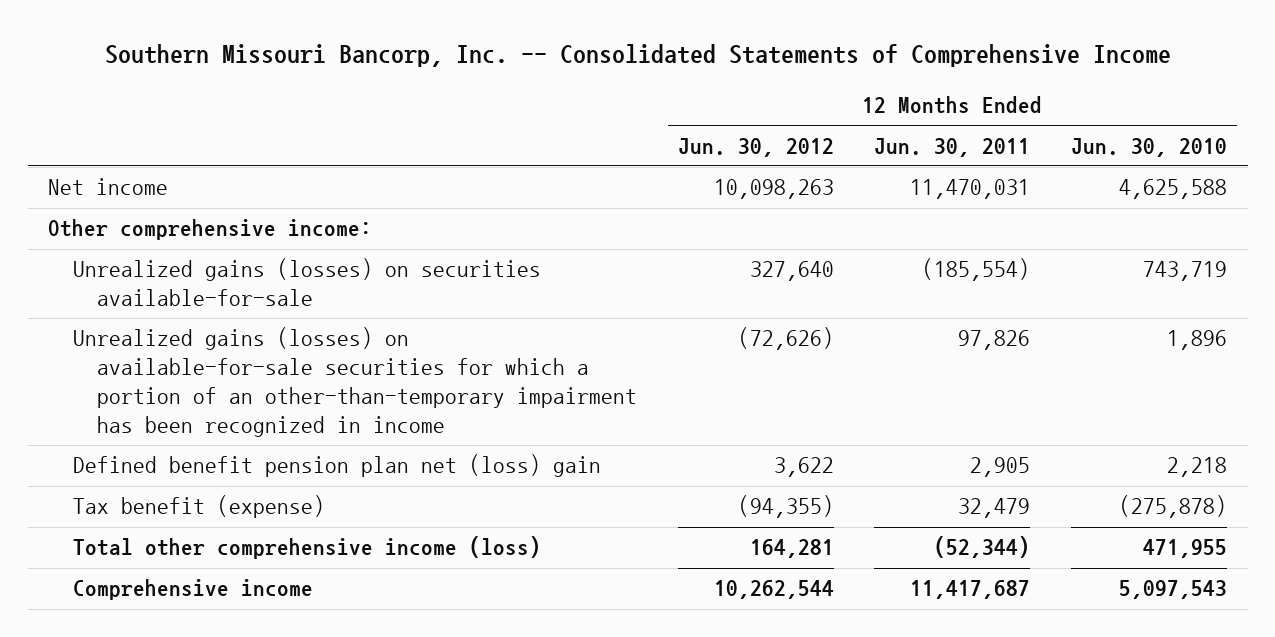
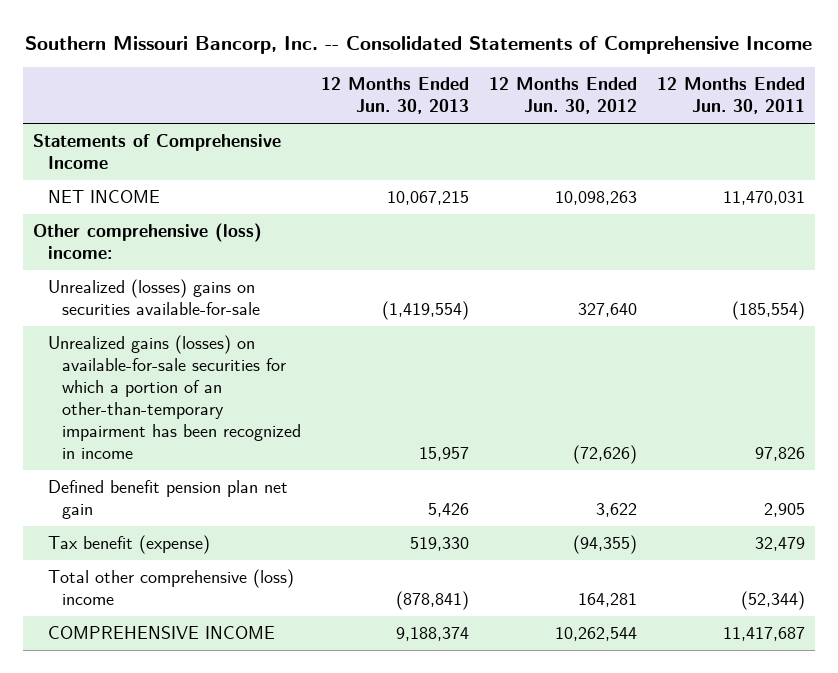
[1071,137,1228,157] Jun. 30, 2010 -> none
none -> [321,77,470,115] 12 Months Ended Jun. 30, 2013
none -> [32,133,281,170] Statements of Comprehensive Income
[48,178,169,196] Net income -> [47,189,160,203] NET INCOME
[48,219,373,241] Other comprehensive income: -> [32,222,262,260] Other comprehensive (loss) income:
[72,258,541,307] Unrealized gains (losses) on securities available-for-sale -> [47,278,261,316] Unrealized (losses) gains on securities available-for-sale
[72,454,601,478] Defined benefit pension plan net (loss) gain -> [47,479,288,520] Defined benefit pension plan net gain
[72,536,541,560] Total other comprehensive income (loss) -> [47,568,294,606] Total other comprehensive (loss) income
[72,579,313,601] Comprehensive income -> [47,625,275,639] COMPREHENSIVE INCOME

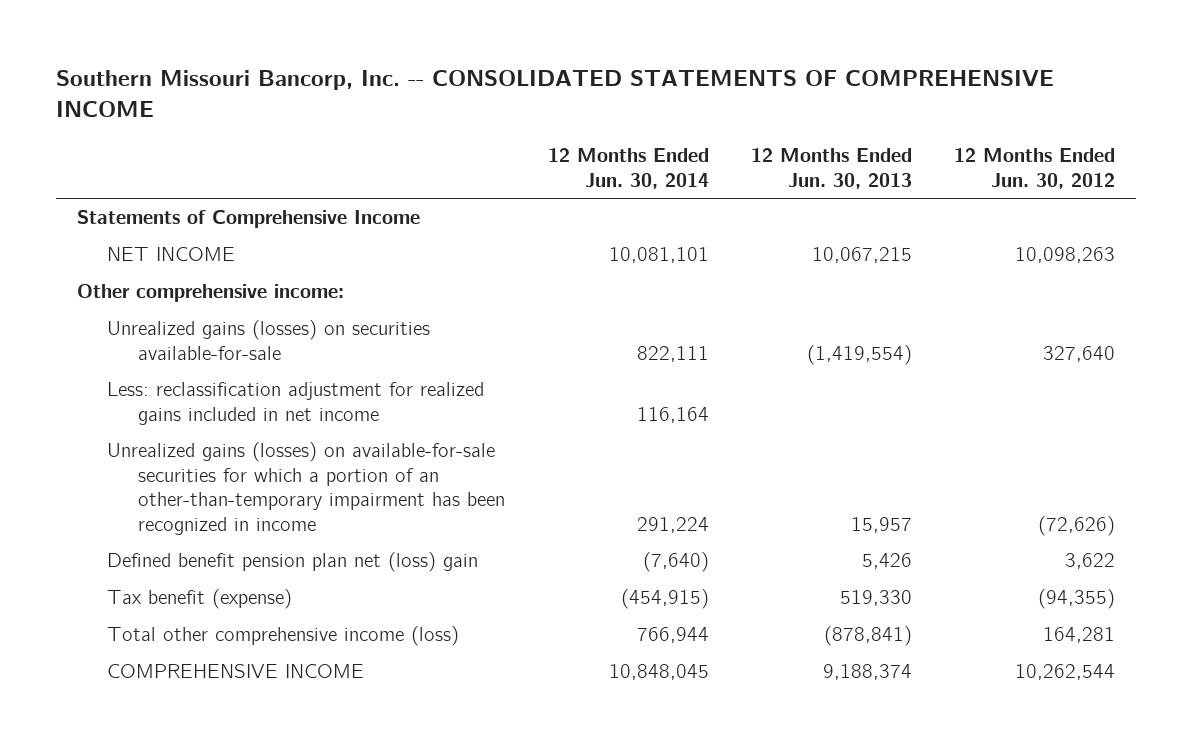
[24,35,812,54] Southern Missouri Bancorp, Inc. -- Consolidated Statements of Comprehensive Income -> [55,70,1054,118] Southern Missouri Bancorp, Inc. -- CONSOLIDATED STATEMENTS OF COMPREHENSIVE INCOME
[656,77,805,115] 12 Months Ended Jun. 30, 2011 -> none
none -> [547,148,709,189] 12 Months Ended Jun. 30, 2014
[32,222,262,260] Other comprehensive (loss) income: -> [76,284,344,303] Other comprehensive income:
[47,278,261,316] Unrealized (losses) gains on securities available-for-sale -> [107,320,431,360] Unrealized gains (losses) on securities available-for-sale
none -> [107,382,485,425] Less: reclassification adjustment for realized gains included in net income
[47,479,288,520] Defined benefit pension plan net gain -> [107,552,479,573] Defined benefit pension plan net (loss) gain
[47,568,294,606] Total other comprehensive (loss) income -> [107,626,460,647] Total other comprehensive income (loss)

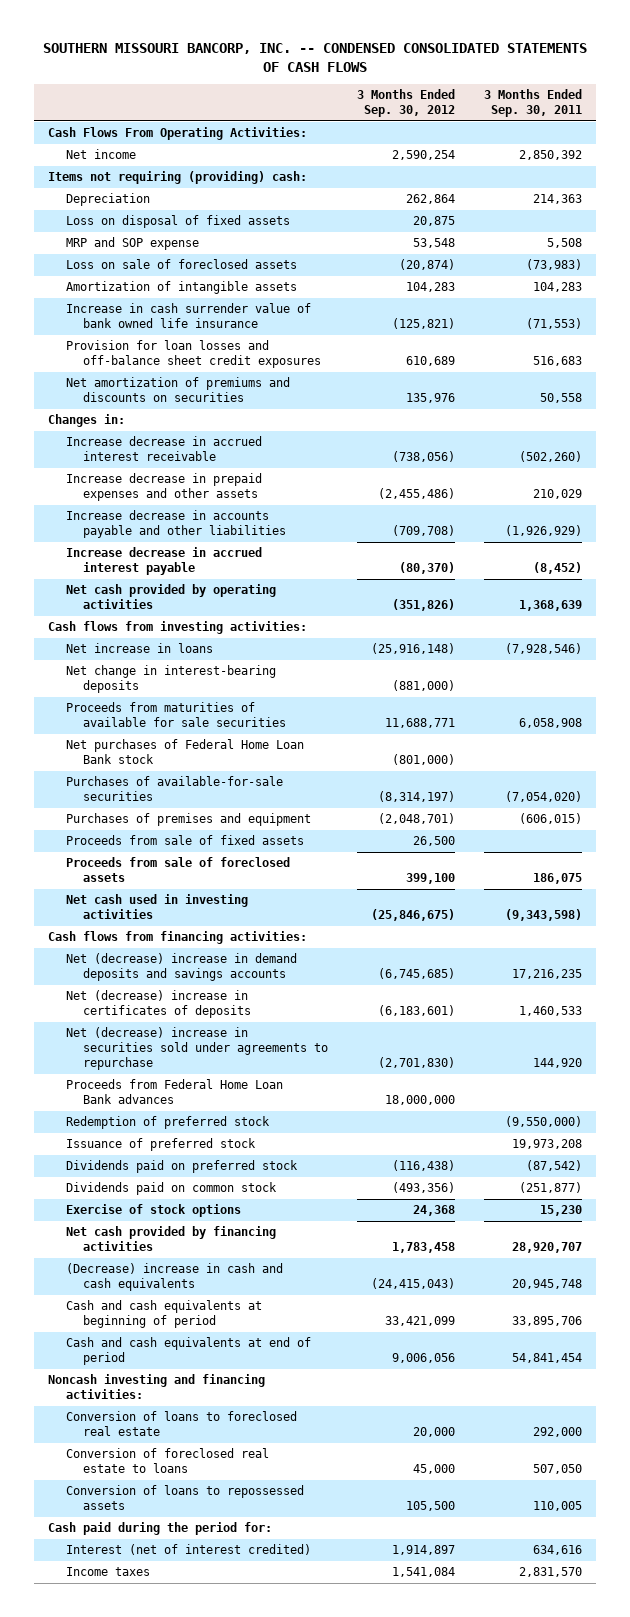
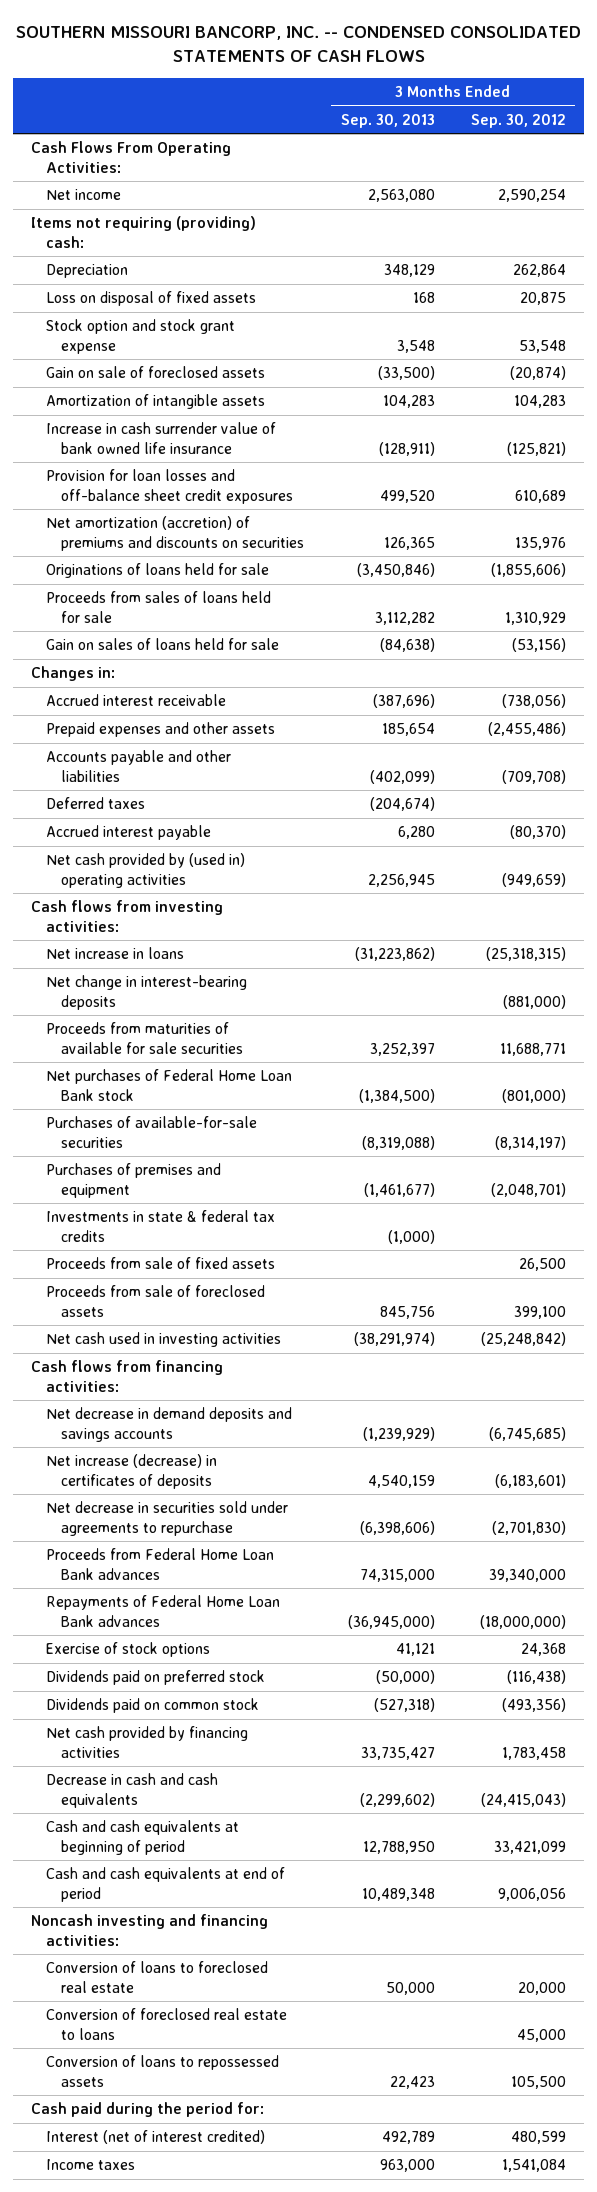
[483,89,582,118] 3 Months Ended Sep. 30, 2011 -> none
none -> [340,113,435,128] Sep. 30, 2013
[65,237,199,251] MRP and SOP expense -> [46,319,236,354] Stock option and stock grant expense
[65,259,297,270] Loss on sale of foreclosed assets -> [46,366,266,379] Gain on sale of foreclosed assets
[65,377,290,403] Net amortization of premiums and discounts on securities -> [46,516,305,551] Net amortization (accretion) of premiums and discounts on securities
none -> [46,563,270,579] Originations of loans held for sale
none -> [46,591,272,623] Proceeds from sales of loans held for sale
none -> [46,638,280,651] Gain on sales of loans held for sale
[65,436,262,462] Increase decrease in accrued interest receivable -> [46,694,227,707] Accrued interest receivable
[65,473,262,502] Increase decrease in prepaid expenses and other assets -> [46,722,276,738] Prepaid expenses and other assets
[65,510,287,539] Increase decrease in accounts payable and other liabilities -> [46,750,232,782] Accounts payable and other liabilities
none -> [46,797,146,810] Deferred taxes
[65,547,262,576] Increase decrease in accrued interest payable -> [46,825,212,841] Accrued interest payable
[65,584,276,610] Net cash provided by operating activities -> [46,853,246,888] Net cash provided by (used in) operating activities
[392,599,456,612] (351,826) -> [501,872,566,887] (949,659)
[371,643,456,655] (25,916,148) -> [485,947,566,962] (25,318,315)
none -> [46,1210,276,1242] Investments in state & federal tax credits
[371,909,456,922] (25,846,675) -> [480,1332,566,1347] (25,248,842)
[65,1116,270,1130] Redemption of preferred stock -> none
[65,1138,256,1152] Issuance of preferred stock -> none
[65,953,297,982] Net (decrease) increase in demand deposits and savings accounts -> [46,1407,293,1442] Net decrease in demand deposits and savings accounts
[65,990,252,1019] Net (decrease) increase in certificates of deposits -> [46,1454,218,1489] Net increase (decrease) in certificates of deposits
[65,1027,329,1071] Net (decrease) increase in securities sold under agreements to repurchase -> [46,1501,289,1536] Net decrease in securities sold under agreements to repurchase
[385,1095,456,1106] 18,000,000 -> [488,1568,566,1582] 39,340,000
none -> [46,1595,281,1627] Repayments of Federal Home Loan Bank advances
[65,1204,241,1218] Exercise of stock options -> [46,1642,211,1658] Exercise of stock options
[65,1263,283,1292] (Decrease) increase in cash and cash equivalents -> [46,1773,219,1808] Decrease in cash and cash equivalents
[392,1545,456,1556] 1,914,897 -> [510,2131,566,2145] 480,599

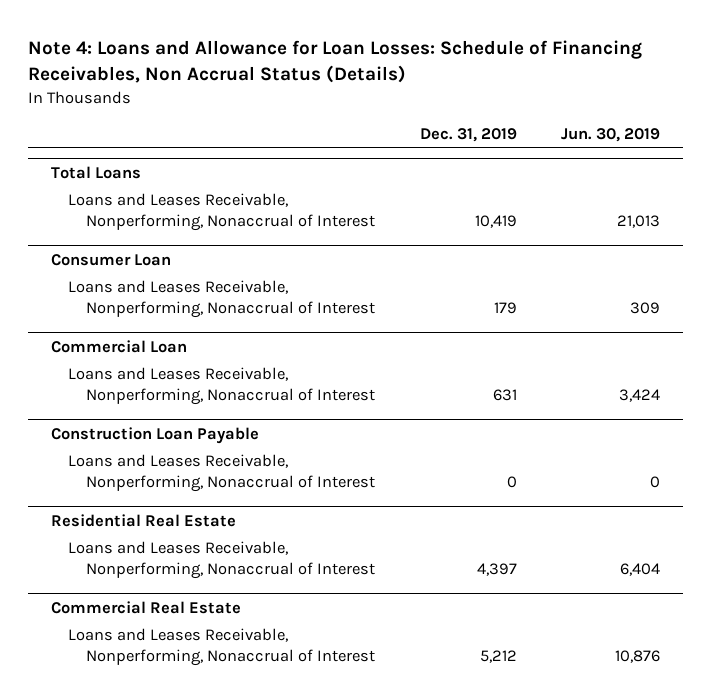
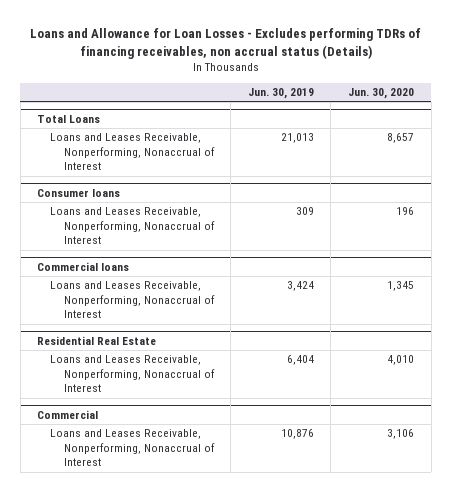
[28,40,643,84] Note 4: Loans and Allowance for Loan Losses: Schedule of Financing Receivables, Non Accrual Status (Details) -> [29,27,421,59] Loans and Allowance for Loan Losses - Excludes performing TDRs of financing receivables, non accrual status (Details)
[419,127,517,142] Dec. 31, 2019 -> none
none -> [347,87,414,99] Jun. 30, 2020
[50,253,171,266] Consumer Loan -> [37,188,121,197] Consumer loans
[50,339,187,353] Commercial Loan -> [37,261,130,271] Commercial loans
[50,426,259,444] Construction Loan Payable -> none
[68,454,375,493] Loans and Leases Receivable, Nonperforming, Nonaccrual of Interest -> none
[50,600,241,614] Commercial Real Estate -> [37,409,99,419] Commercial

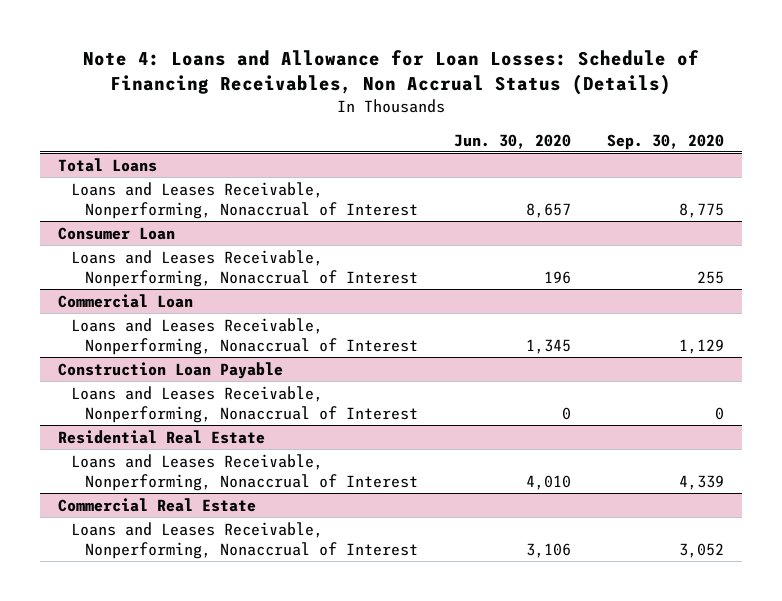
[29,27,421,59] Loans and Allowance for Loan Losses - Excludes performing TDRs of financing receivables, non accrual status (Details) -> [82,49,699,95] Note 4: Loans and Allowance for Loan Losses: Schedule of Financing Receivables, Non Accrual Status (Details)
[247,87,314,99] Jun. 30, 2019 -> none
none -> [606,133,724,150] Sep. 30, 2020
[37,188,121,197] Consumer loans -> [57,226,175,240] Consumer Loan
[37,261,130,271] Commercial loans -> [57,293,193,308] Commercial Loan
none -> [57,361,283,379] Construction Loan Payable
none -> [71,385,418,423] Loans and Leases Receivable, Nonperforming, Nonaccrual of Interest
[37,409,99,419] Commercial -> [57,497,256,512] Commercial Real Estate

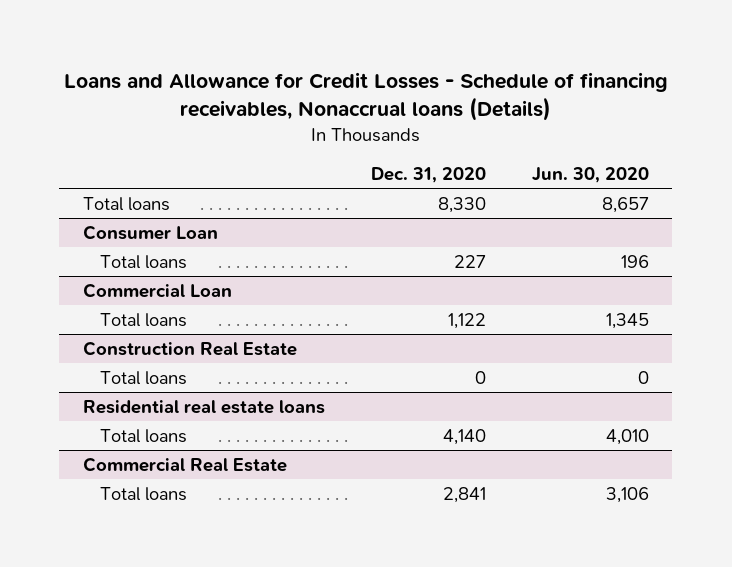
[82,49,699,95] Note 4: Loans and Allowance for Loan Losses: Schedule of Financing Receivables, Non Accrual Status (Details) -> [63,71,668,122] Loans and Allowance for Credit Losses - Schedule of financing receivables, Nonaccrual loans (Details)
[606,133,724,150] Sep. 30, 2020 -> none
none -> [370,167,486,184] Dec. 31, 2020
[57,157,157,172] Total Loans -> none
[71,181,418,219] Loans and Leases Receivable, Nonperforming, Nonaccrual of Interest -> [82,196,170,211] Total loans
[71,249,418,287] Loans and Leases Receivable, Nonperforming, Nonaccrual of Interest -> [99,254,187,269] Total loans
[71,317,418,355] Loans and Leases Receivable, Nonperforming, Nonaccrual of Interest -> [99,312,187,327] Total loans
[57,361,283,379] Construction Loan Payable -> [82,340,297,356] Construction Real Estate
[71,385,418,423] Loans and Leases Receivable, Nonperforming, Nonaccrual of Interest -> [99,370,187,385] Total loans
[57,429,265,444] Residential Real Estate -> [82,399,325,414] Residential real estate loans
[71,453,418,491] Loans and Leases Receivable, Nonperforming, Nonaccrual of Interest -> [99,428,187,443] Total loans
[71,521,418,559] Loans and Leases Receivable, Nonperforming, Nonaccrual of Interest -> [99,486,187,501] Total loans

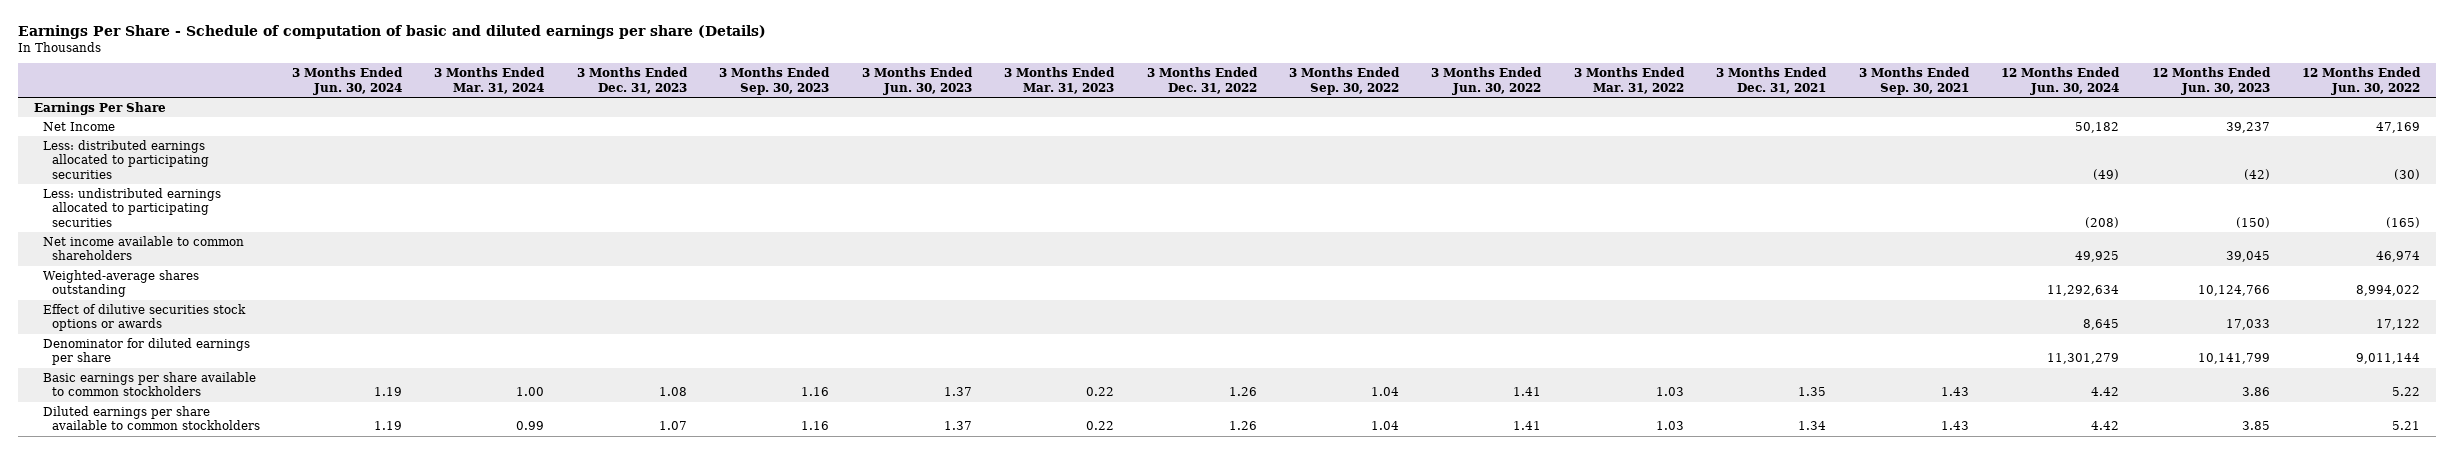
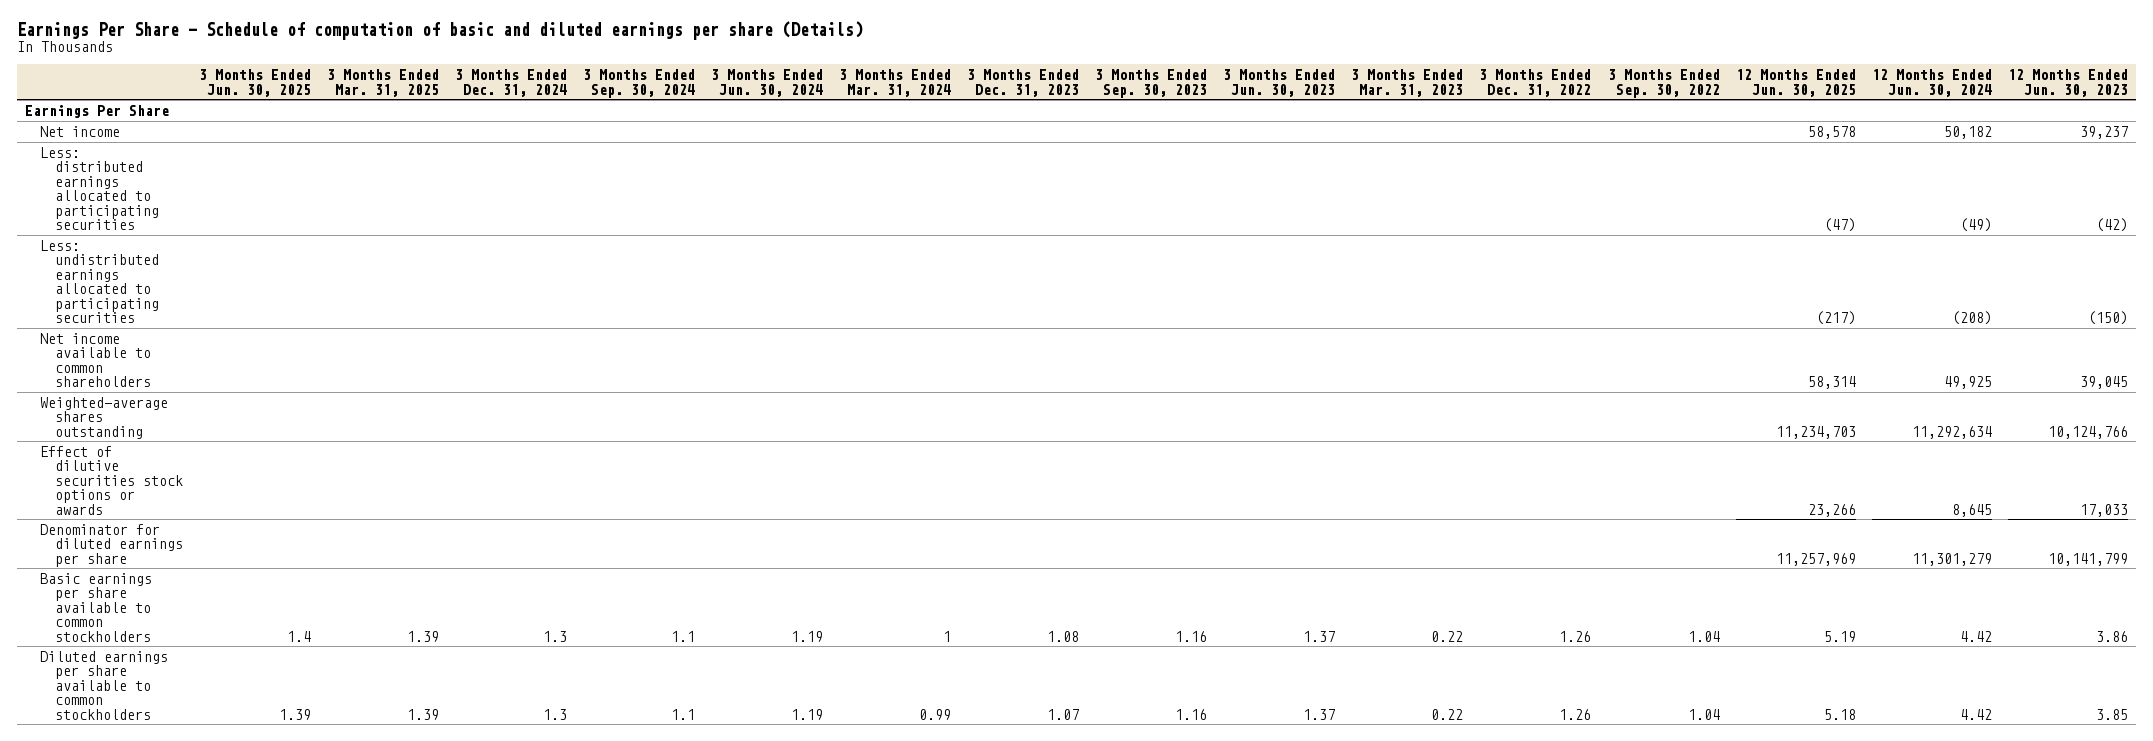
[1431,67,1543,95] 3 Months Ended Jun. 30, 2022 -> none
[1573,67,1685,94] 3 Months Ended Mar. 31, 2022 -> none
[1716,67,1828,94] 3 Months Ended Dec. 31, 2021 -> none
[1858,67,1970,95] 3 Months Ended Sep. 30, 2021 -> none
[2301,67,2421,95] 12 Months Ended Jun. 30, 2022 -> none
none -> [198,69,311,97] 3 Months Ended Jun. 30, 2025
none -> [326,69,439,97] 3 Months Ended Mar. 31, 2025
none -> [454,69,567,97] 3 Months Ended Dec. 31, 2024
none -> [582,69,695,98] 3 Months Ended Sep. 30, 2024
none -> [1735,69,1856,97] 12 Months Ended Jun. 30, 2025
[42,121,115,131] Net Income -> [40,125,121,137] Net income
[516,387,545,397] 1.00 -> [943,630,952,642] 1

